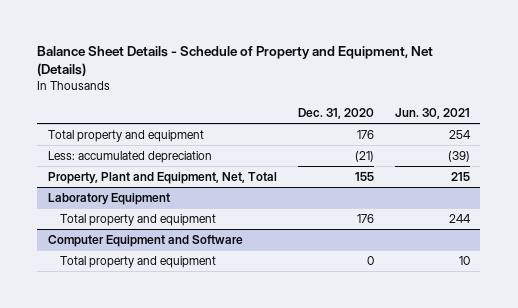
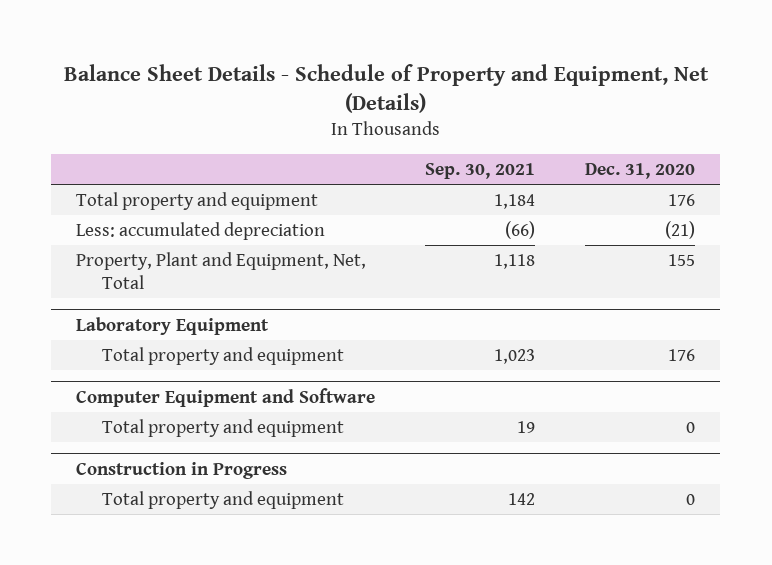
[394,107,470,119] Jun. 30, 2021 -> none
none -> [425,163,536,180] Sep. 30, 2021
none -> [76,461,288,479] Construction in Progress
none -> [101,490,344,509] Total property and equipment

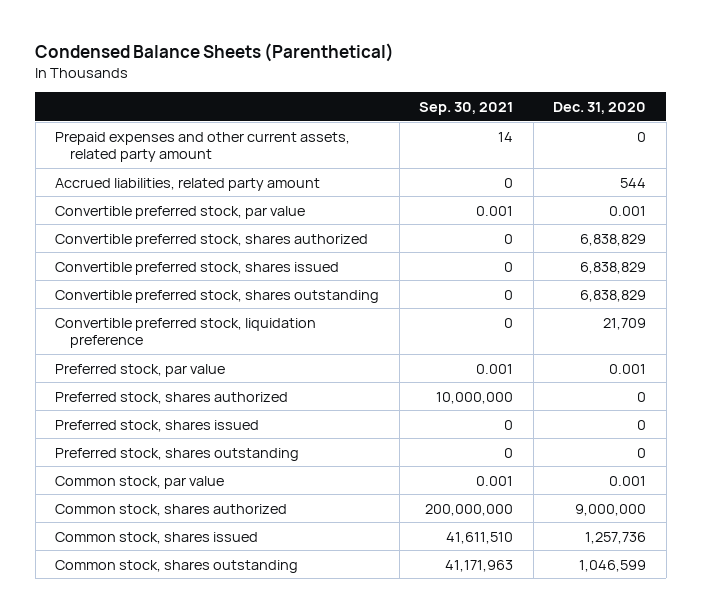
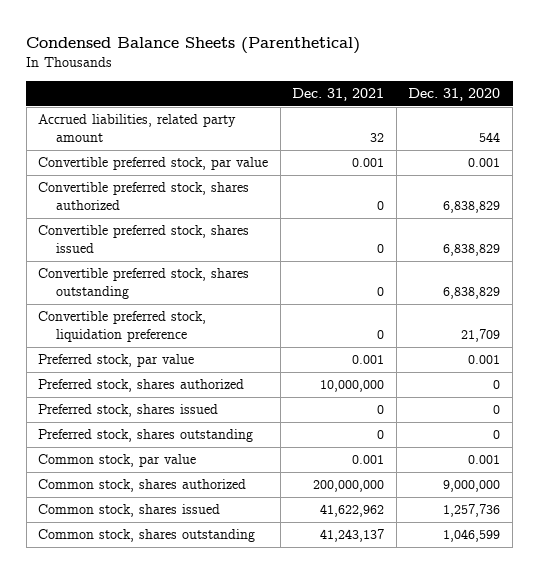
[419,101,514,115] Sep. 30, 2021 -> none
none -> [292,87,385,101] Dec. 31, 2021
[55,131,351,162] Prepaid expenses and other current assets, related party amount -> none

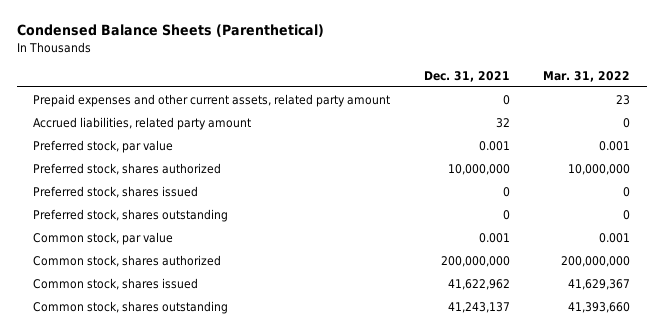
[408,87,501,101] Dec. 31, 2020 -> none
none -> [543,70,631,82] Mar. 31, 2022
none -> [33,93,391,107] Prepaid expenses and other current assets, related party amount
[38,157,269,171] Convertible preferred stock, par value -> none
[38,182,250,211] Convertible preferred stock, shares authorized -> none
[38,225,250,254] Convertible preferred stock, shares issued -> none
[38,268,250,300] Convertible preferred stock, shares outstanding -> none
[38,311,207,343] Convertible preferred stock, liquidation preference -> none

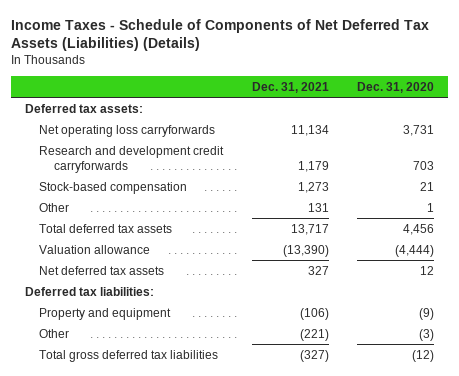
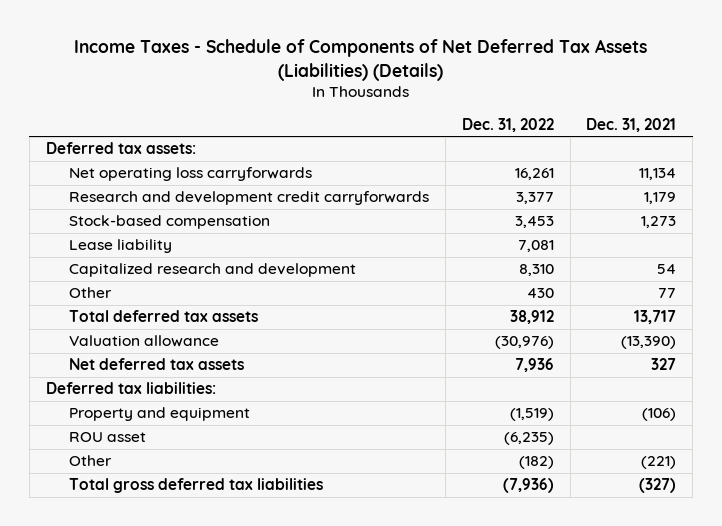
[356,81,434,93] Dec. 31, 2020 -> none
none -> [461,117,554,132] Dec. 31, 2022
none -> [69,239,173,254] Lease liability
none -> [69,263,357,278] Capitalized research and development
[307,202,329,212] 131 -> [658,288,677,299] 77
none -> [69,432,147,443] ROU asset

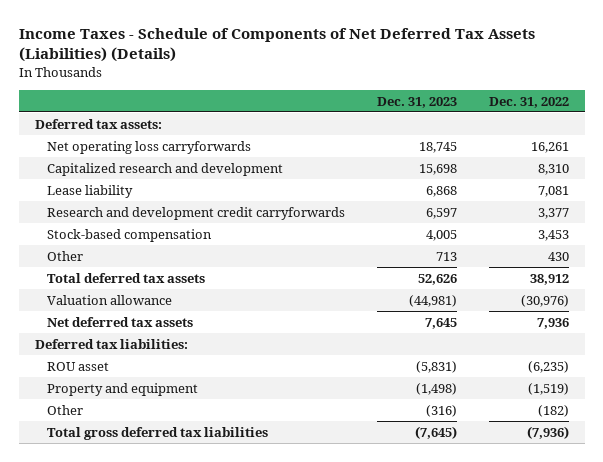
[586,117,677,132] Dec. 31, 2021 -> none
none -> [376,96,457,108] Dec. 31, 2023
[69,263,357,278] Capitalized research and development -> [46,162,283,176] Capitalized research and development
[69,239,173,254] Lease liability -> [46,184,133,198] Lease liability
[69,407,251,422] Property and equipment -> [46,382,198,396] Property and equipment

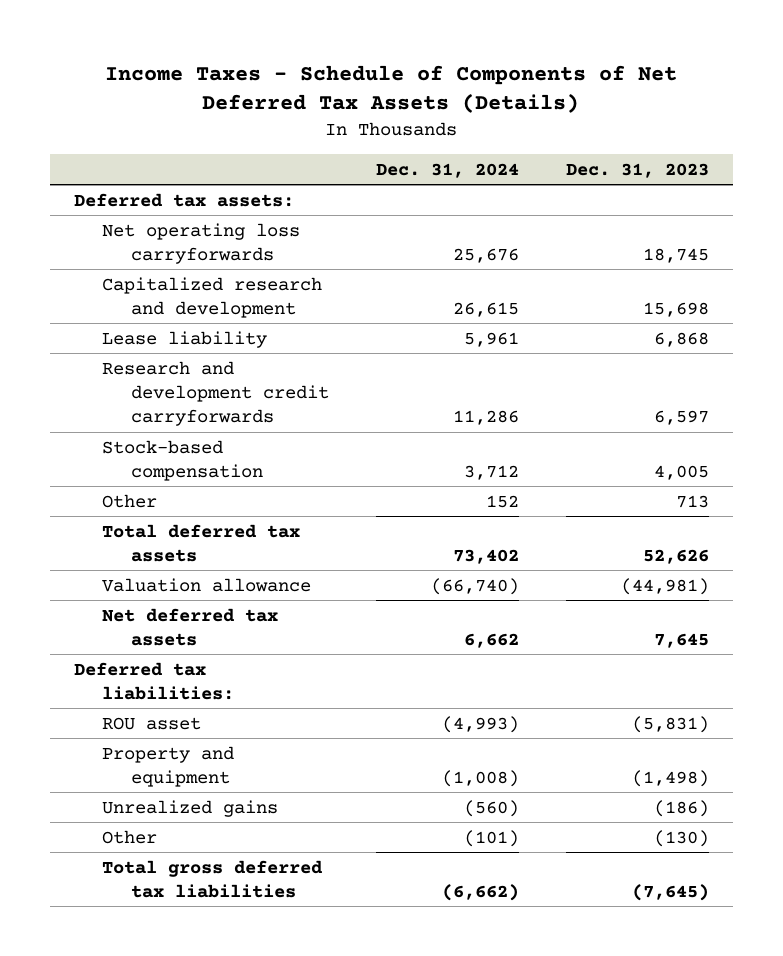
[18,27,535,63] Income Taxes - Schedule of Components of Net Deferred Tax Assets (Liabilities) (Details) -> [105,64,678,114] Income Taxes - Schedule of Components of Net Deferred Tax Assets (Details)
[488,96,569,108] Dec. 31, 2022 -> none
none -> [376,162,520,178] Dec. 31, 2024
none -> [102,799,279,817] Unrealized gains
[425,404,457,417] (316) -> [654,829,710,847] (130)

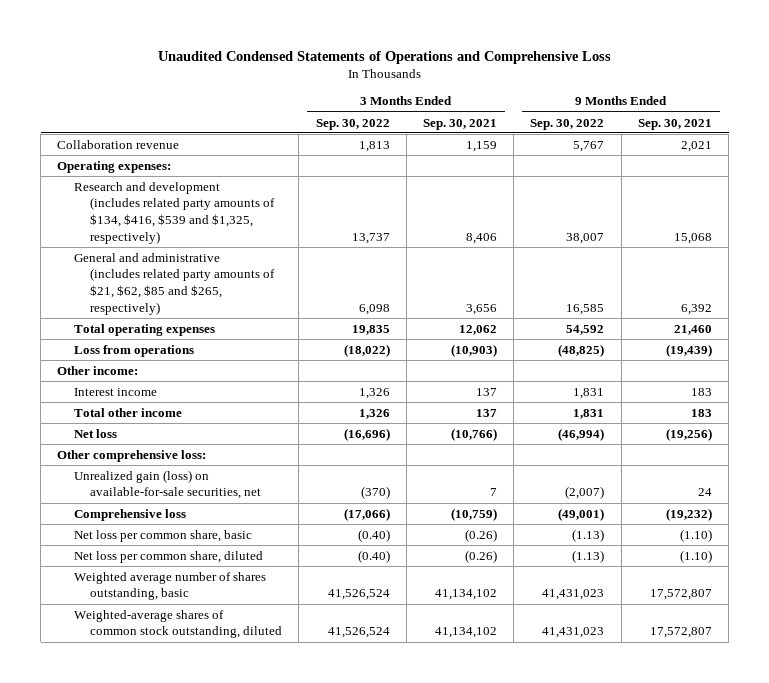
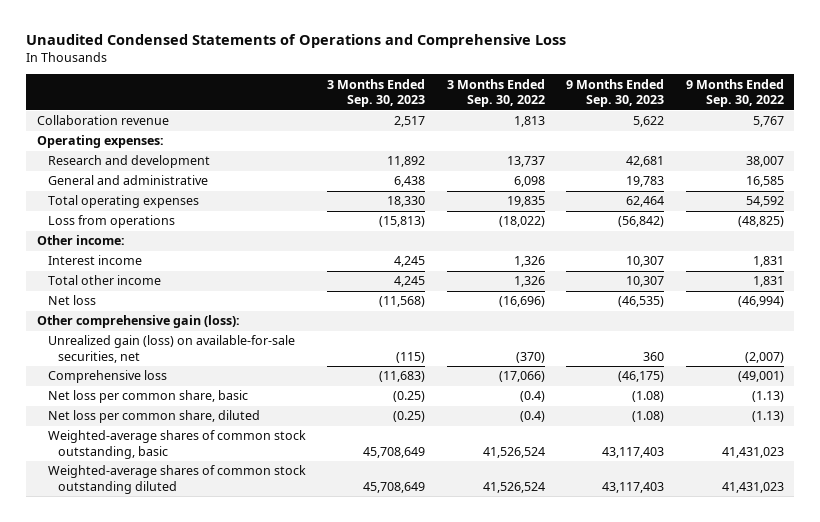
[422,118,497,130] Sep. 30, 2021 -> none
[637,118,712,130] Sep. 30, 2021 -> none
none -> [327,78,426,108] 3 Months Ended Sep. 30, 2023
none -> [566,78,665,108] 9 Months Ended Sep. 30, 2023
[73,181,276,244] Research and development (includes related party amounts of $134, $416, $539 and $1,325, respectively) -> [47,155,210,169] Research and development
[73,252,276,315] General and administrative (includes related party amounts of $21, $62, $85 and $265, respectively) -> [47,175,208,186] General and administrative
[57,449,207,462] Other comprehensive loss: -> [36,315,240,329] Other comprehensive gain (loss):
[357,528,390,542] (0.40) -> [519,391,545,403] (0.4)
[357,549,390,563] (0.40) -> [519,411,545,423] (0.4)
[73,571,266,601] Weighted average number of shares outstanding, basic -> [47,430,306,459] Weighted-average shares of common stock outstanding, basic
[73,609,283,639] Weighted-average shares of common stock outstanding, diluted -> [47,465,306,494] Weighted-average shares of common stock outstanding diluted

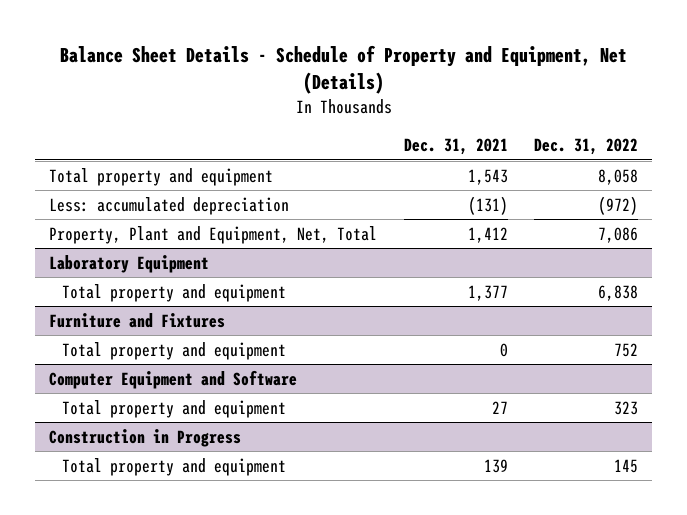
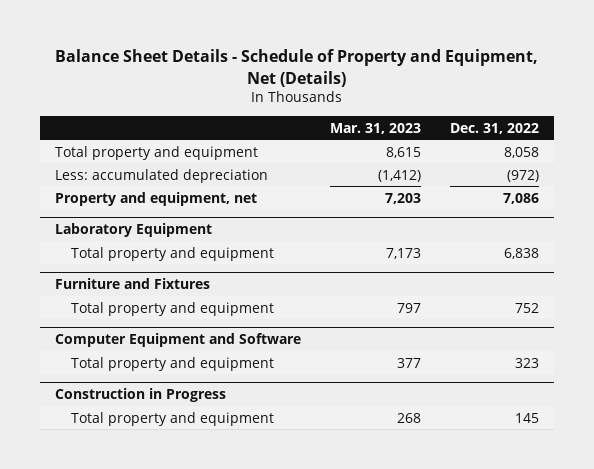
[403,138,508,156] Dec. 31, 2021 -> none
none -> [330,122,422,134] Mar. 31, 2023
[48,225,377,244] Property, Plant and Equipment, Net, Total -> [54,191,257,206] Property and equipment, net

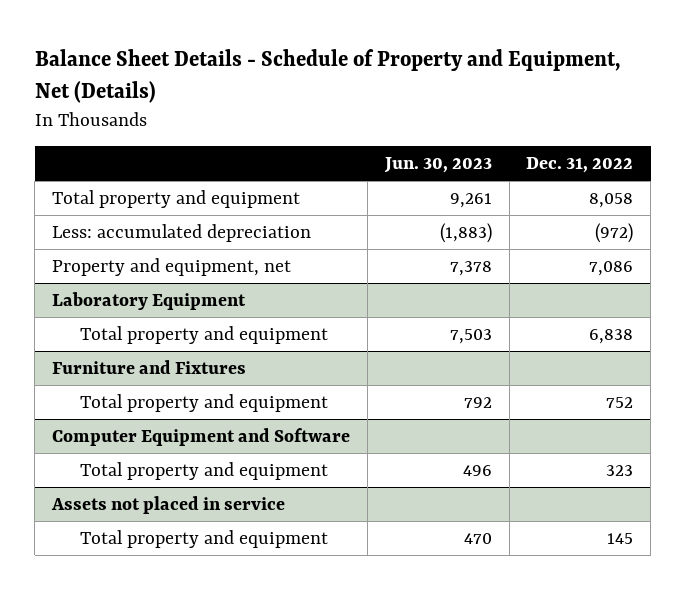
[330,122,422,134] Mar. 31, 2023 -> none
none -> [383,156,492,173] Jun. 30, 2023
[54,388,226,403] Construction in Progress -> [51,495,286,514] Assets not placed in service

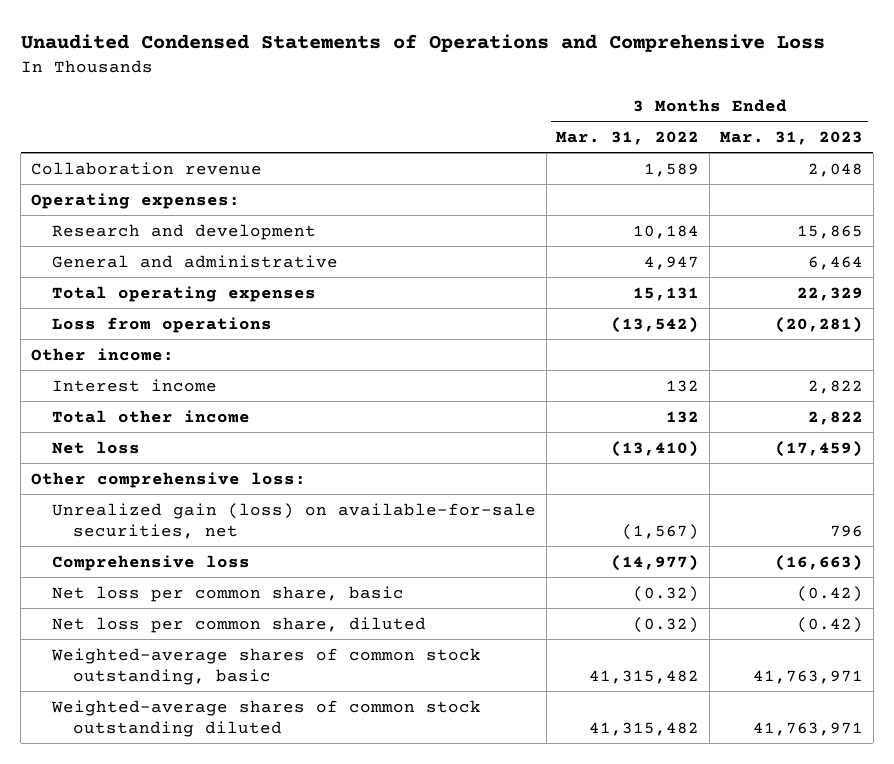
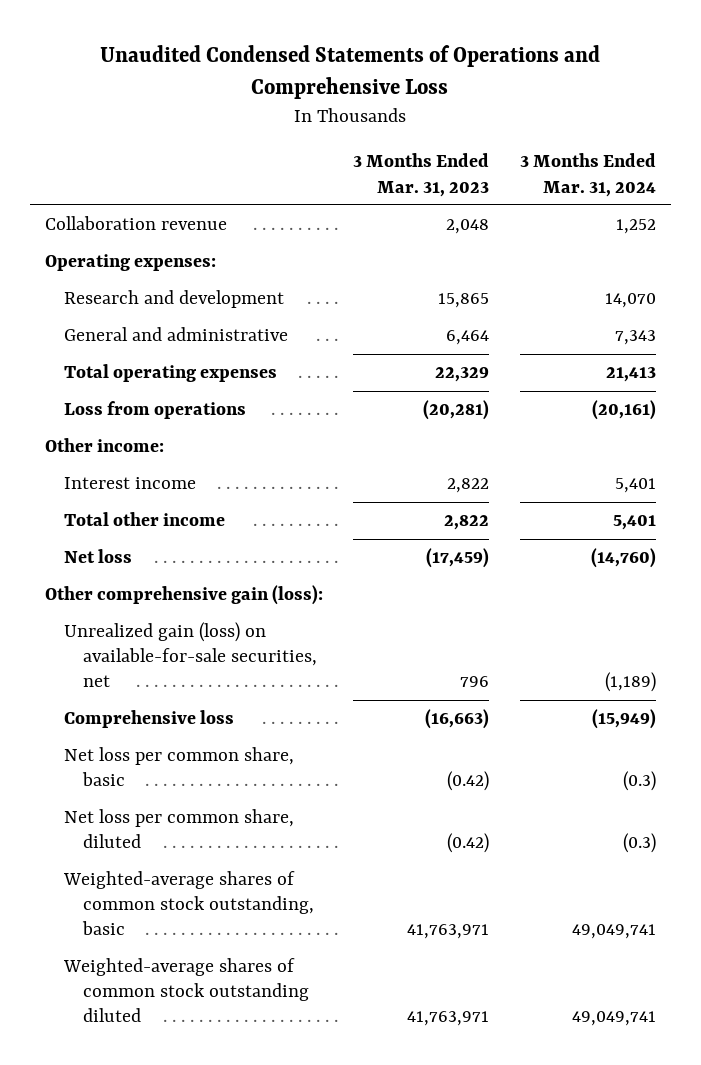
[556,130,700,145] Mar. 31, 2022 -> none
none -> [520,153,657,197] 3 Months Ended Mar. 31, 2024
[31,471,307,488] Other comprehensive loss: -> [44,585,323,606] Other comprehensive gain (loss):

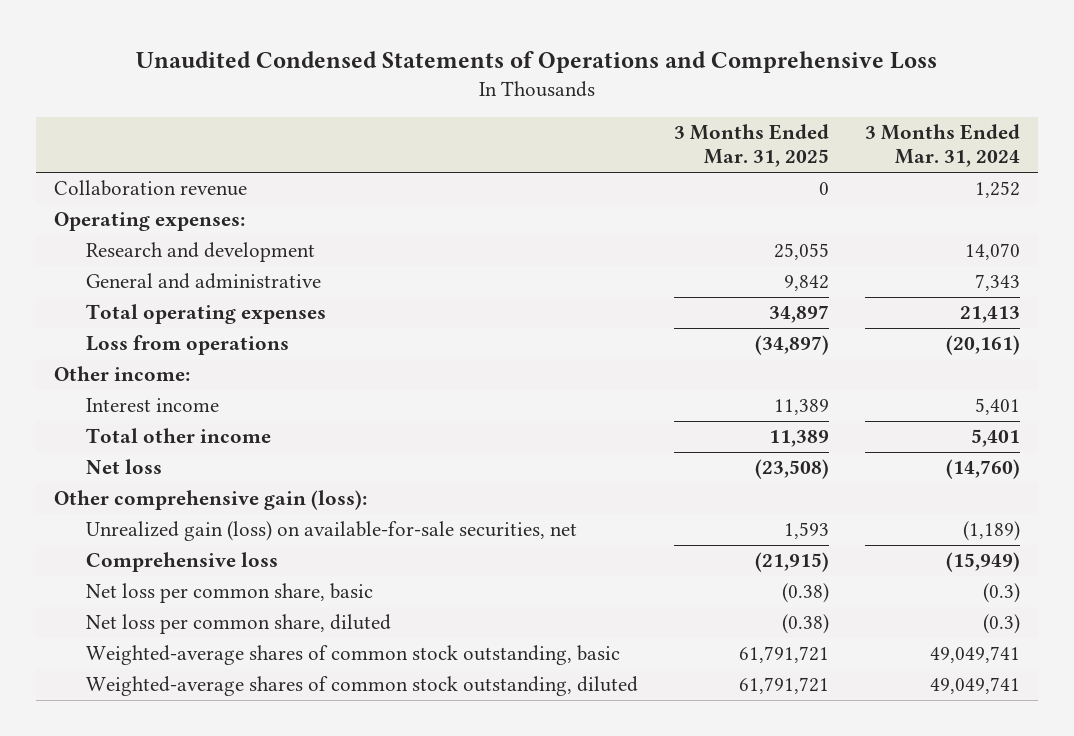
[353,153,490,197] 3 Months Ended Mar. 31, 2023 -> none
none -> [674,124,830,168] 3 Months Ended Mar. 31, 2025
[62,958,309,1023] Weighted-average shares of common stock outstanding diluted -> [86,676,639,697] Weighted-average shares of common stock outstanding, diluted

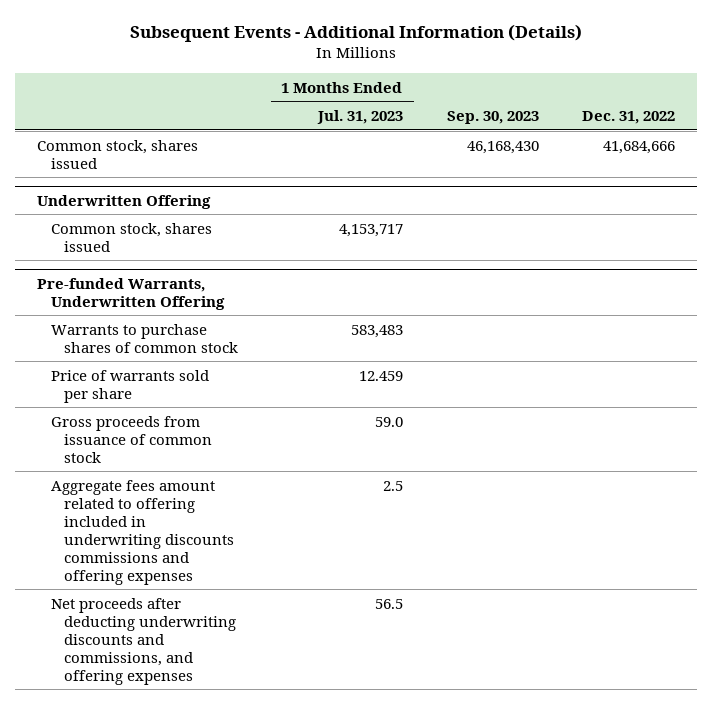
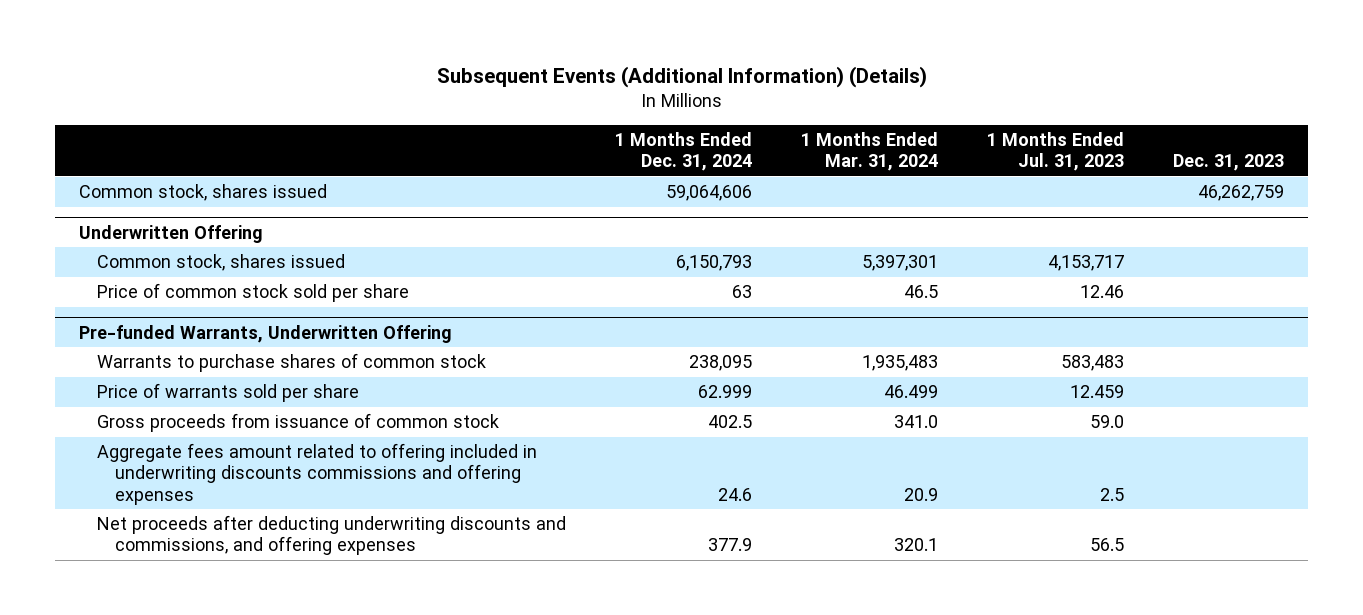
[130,24,583,43] Subsequent Events - Additional Information (Details) -> [436,65,927,88] Subsequent Events (Additional Information) (Details)
[446,111,539,125] Sep. 30, 2023 -> none
[582,111,676,125] Dec. 31, 2022 -> none
none -> [614,131,752,172] 1 Months Ended Dec. 31, 2024
none -> [800,131,938,172] 1 Months Ended Mar. 31, 2024
none -> [1172,154,1284,172] Dec. 31, 2023
none -> [96,283,409,303] Price of common stock sold per share

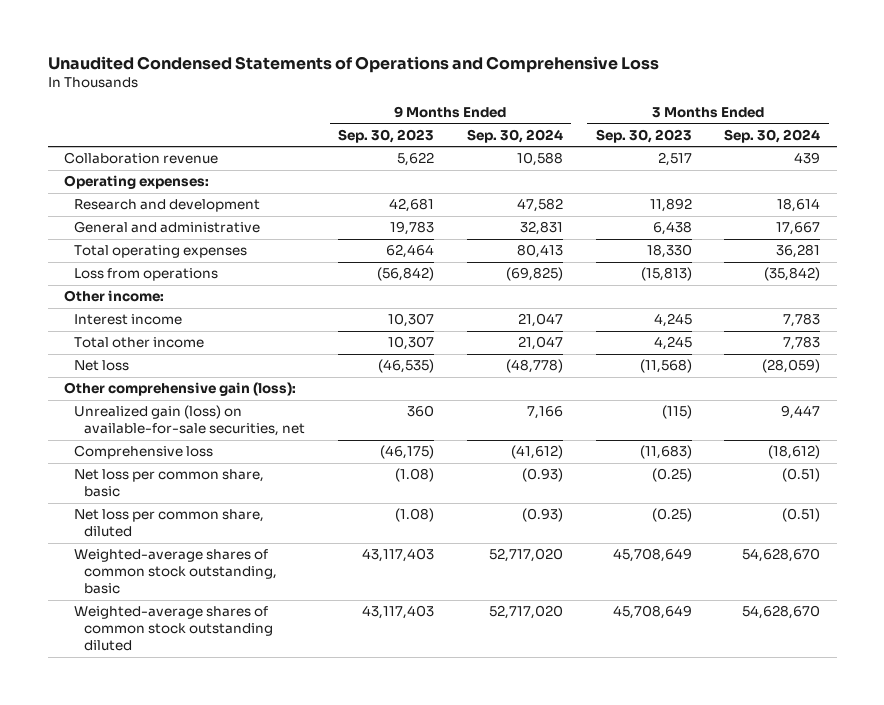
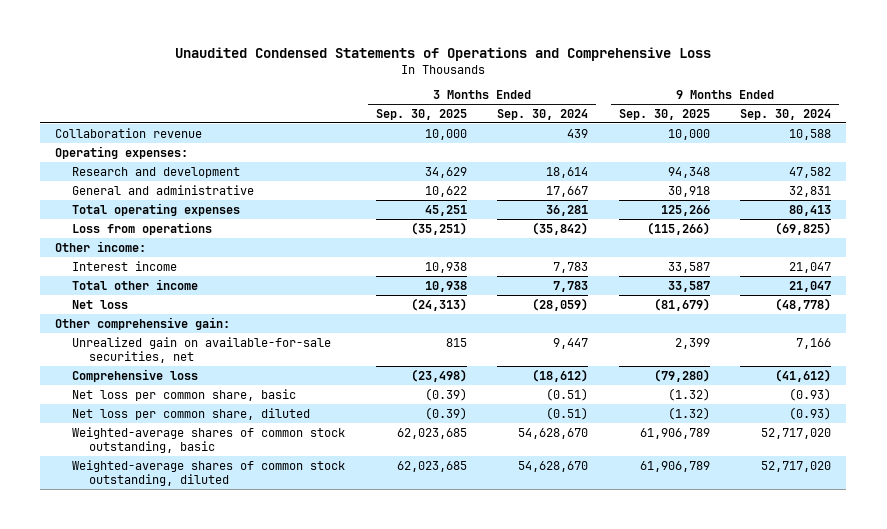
[337,129,434,144] Sep. 30, 2023 -> none
[595,129,692,144] Sep. 30, 2023 -> none
none -> [375,108,467,120] Sep. 30, 2025
none -> [618,108,710,120] Sep. 30, 2025
[64,382,297,397] Other comprehensive gain (loss): -> [55,316,231,330] Other comprehensive gain:
[74,405,306,437] Unrealized gain (loss) on available-for-sale securities, net -> [72,336,332,363] Unrealized gain on available-for-sale securities, net
[74,606,274,652] Weighted-average shares of common stock outstanding diluted -> [72,459,346,486] Weighted-average shares of common stock outstanding, diluted

